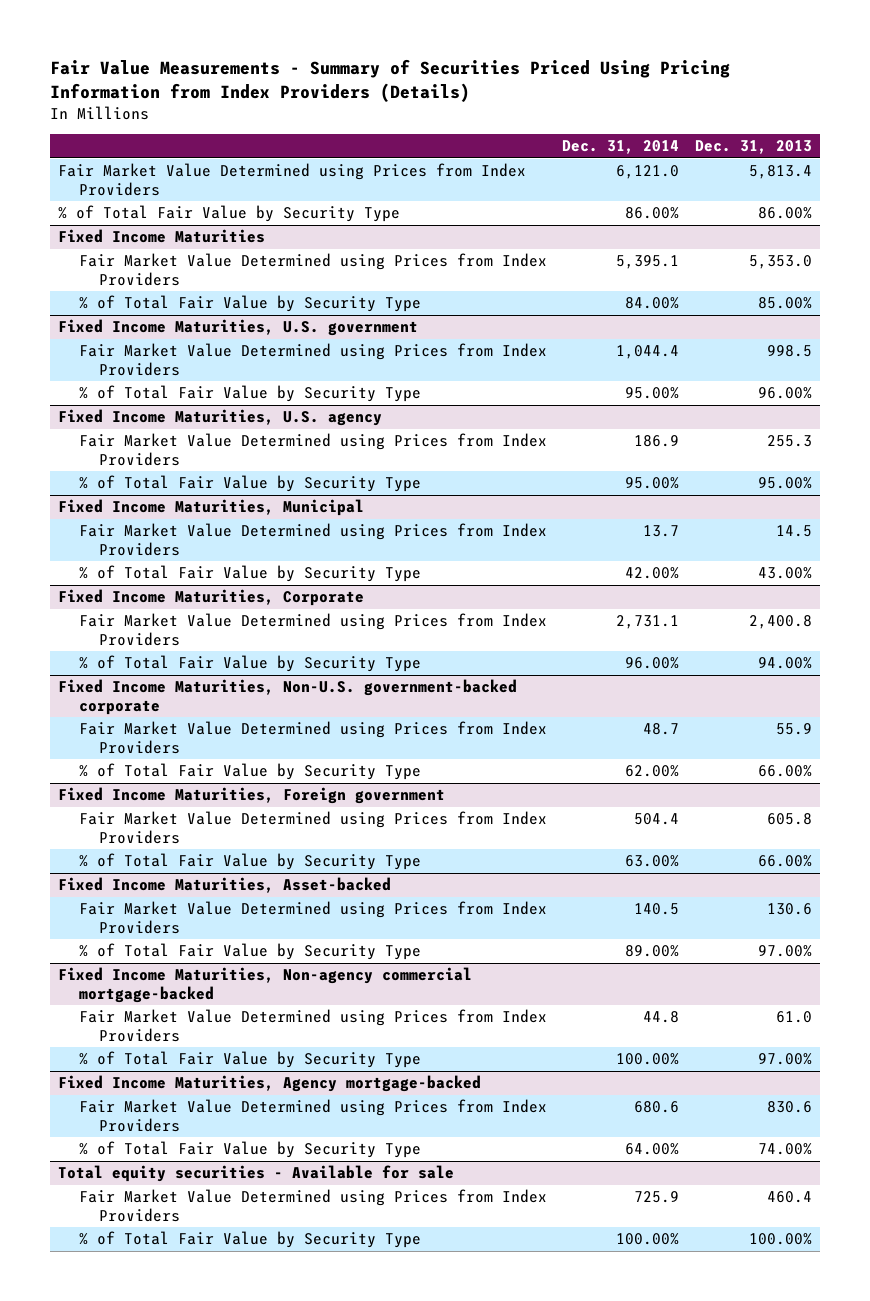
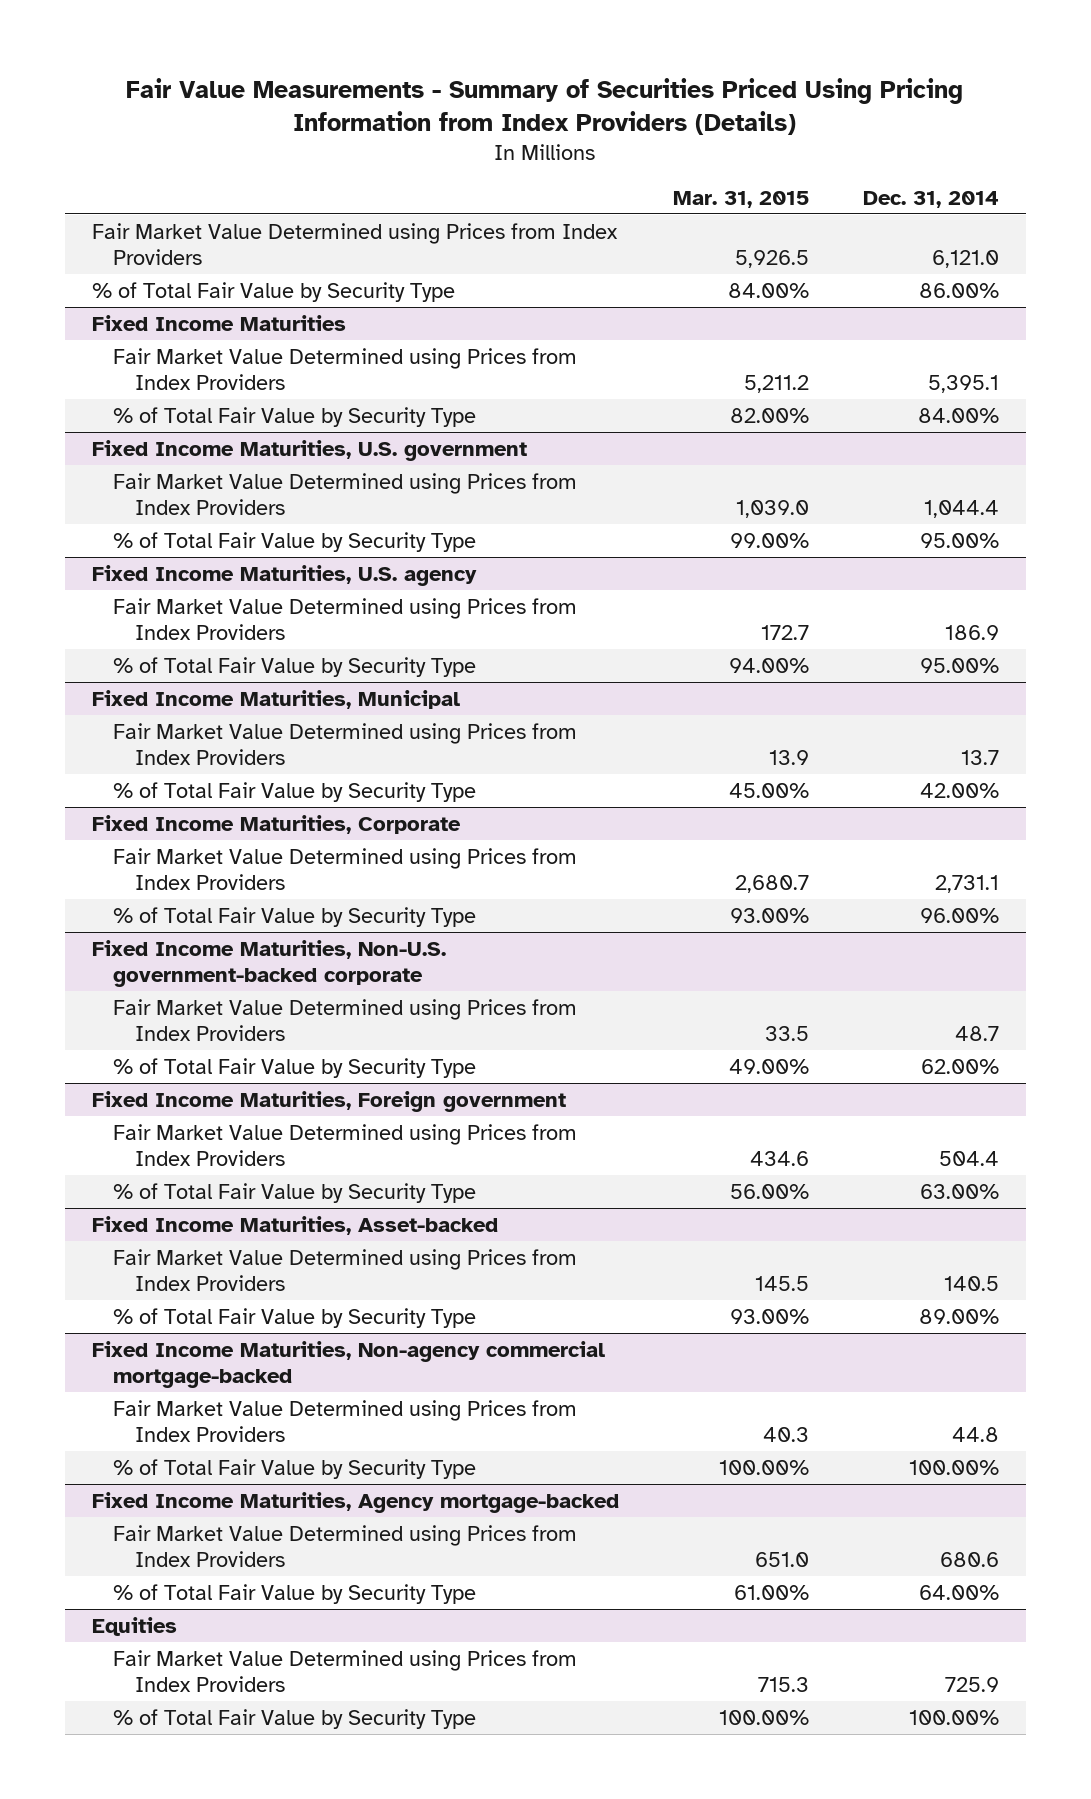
[694,140,812,155] Dec. 31, 2013 -> none
none -> [672,190,809,208] Mar. 31, 2015
[58,1165,455,1183] Total equity securities - Available for sale -> [91,1616,177,1636] Equities

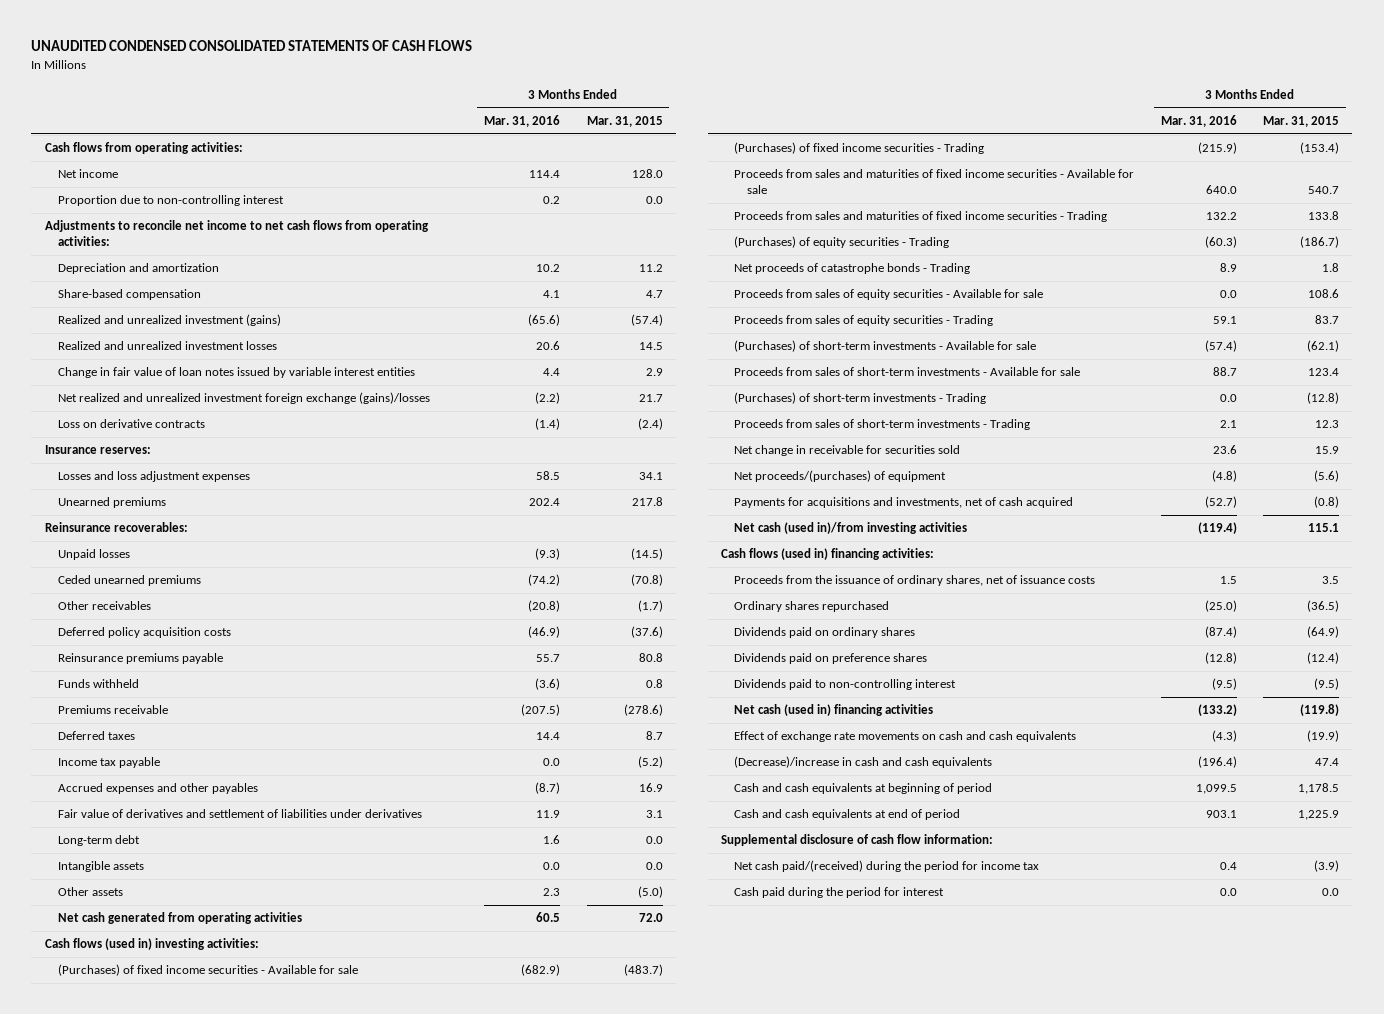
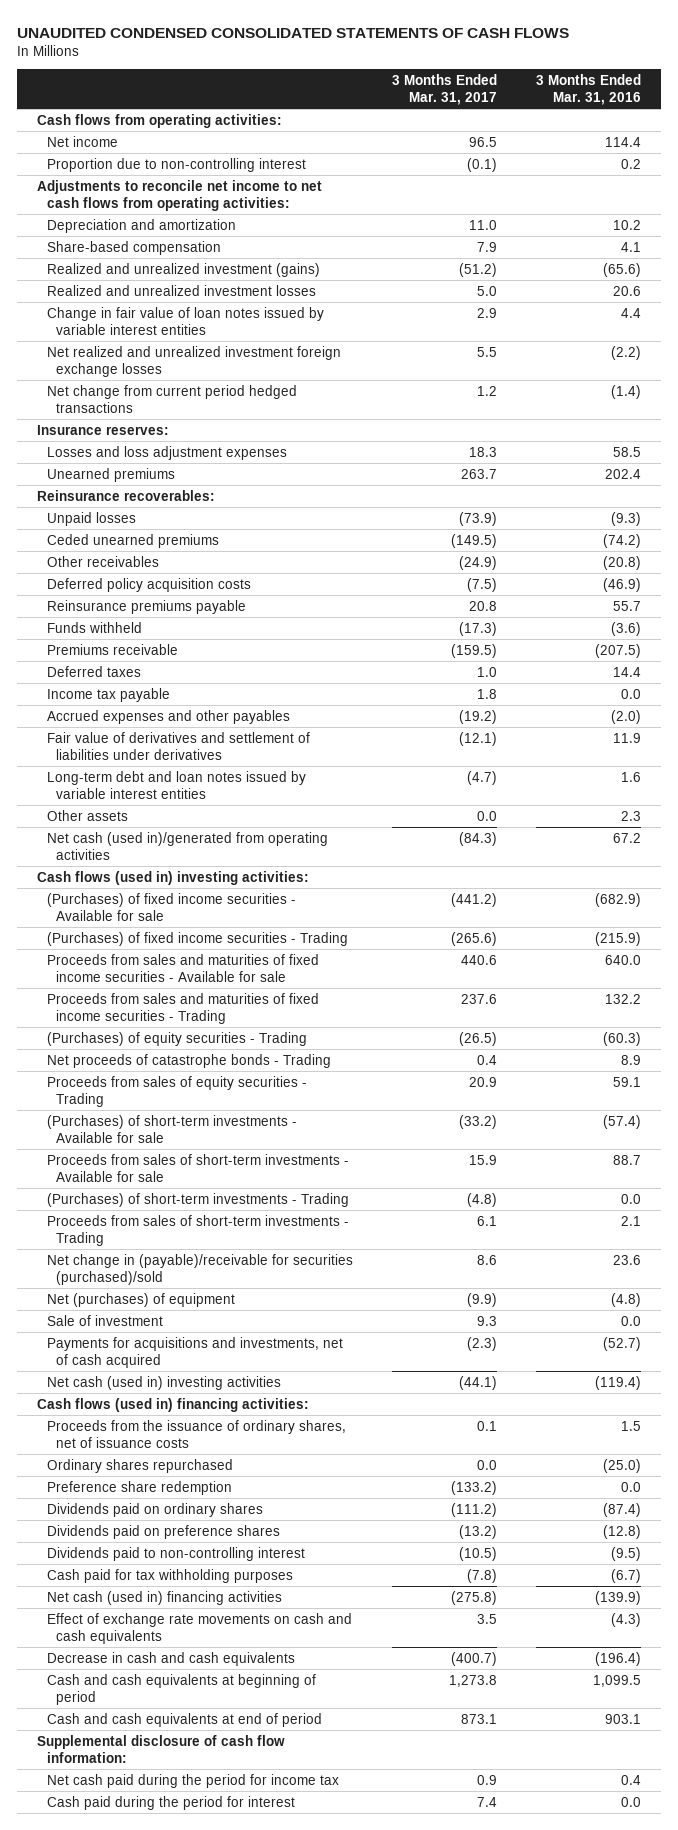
[586,115,663,127] Mar. 31, 2015 -> none
none -> [391,73,497,105] 3 Months Ended Mar. 31, 2017
[57,392,430,405] Net realized and unrealized investment foreign exchange (gains)/losses -> [46,345,341,377] Net realized and unrealized investment foreign exchange losses
[57,419,205,429] Loss on derivative contracts -> [46,384,297,413] Net change from current period hedged transactions
[535,782,561,795] (8.7) -> [611,709,642,724] (2.0)
[57,861,144,873] Intangible assets -> none
[57,835,140,847] Long-term debt -> [46,770,306,799] Long-term debt and loan notes issued by variable interest entities
[57,912,302,925] Net cash generated from operating activities -> [46,831,328,860] Net cash (used in)/generated from operating activities
[536,912,561,923] 60.5 -> [613,832,642,843] 67.2
[734,289,1044,301] Proceeds from sales of equity securities - Available for sale -> none
[734,445,961,457] Net change in receivable for securities sold -> [46,1253,353,1285] Net change in (payable)/receivable for securities (purchased)/sold
[734,470,947,483] Net proceeds/(purchases) of equipment -> [46,1292,235,1307] Net (purchases) of equipment
none -> [46,1314,163,1326] Sale of investment
[734,522,968,535] Net cash (used in)/from investing activities -> [46,1375,281,1390] Net cash (used in) investing activities
none -> [46,1480,232,1495] Preference share redemption
none -> [46,1568,293,1583] Cash paid for tax withholding purposes
[1197,704,1237,717] (133.2) -> [595,1590,642,1605] (139.9)
[734,756,993,769] (Decrease)/increase in cash and cash equivalents -> [46,1651,295,1666] Decrease in cash and cash equivalents
[734,860,1040,873] Net cash paid/(received) during the period for income tax -> [46,1773,339,1788] Net cash paid during the period for income tax

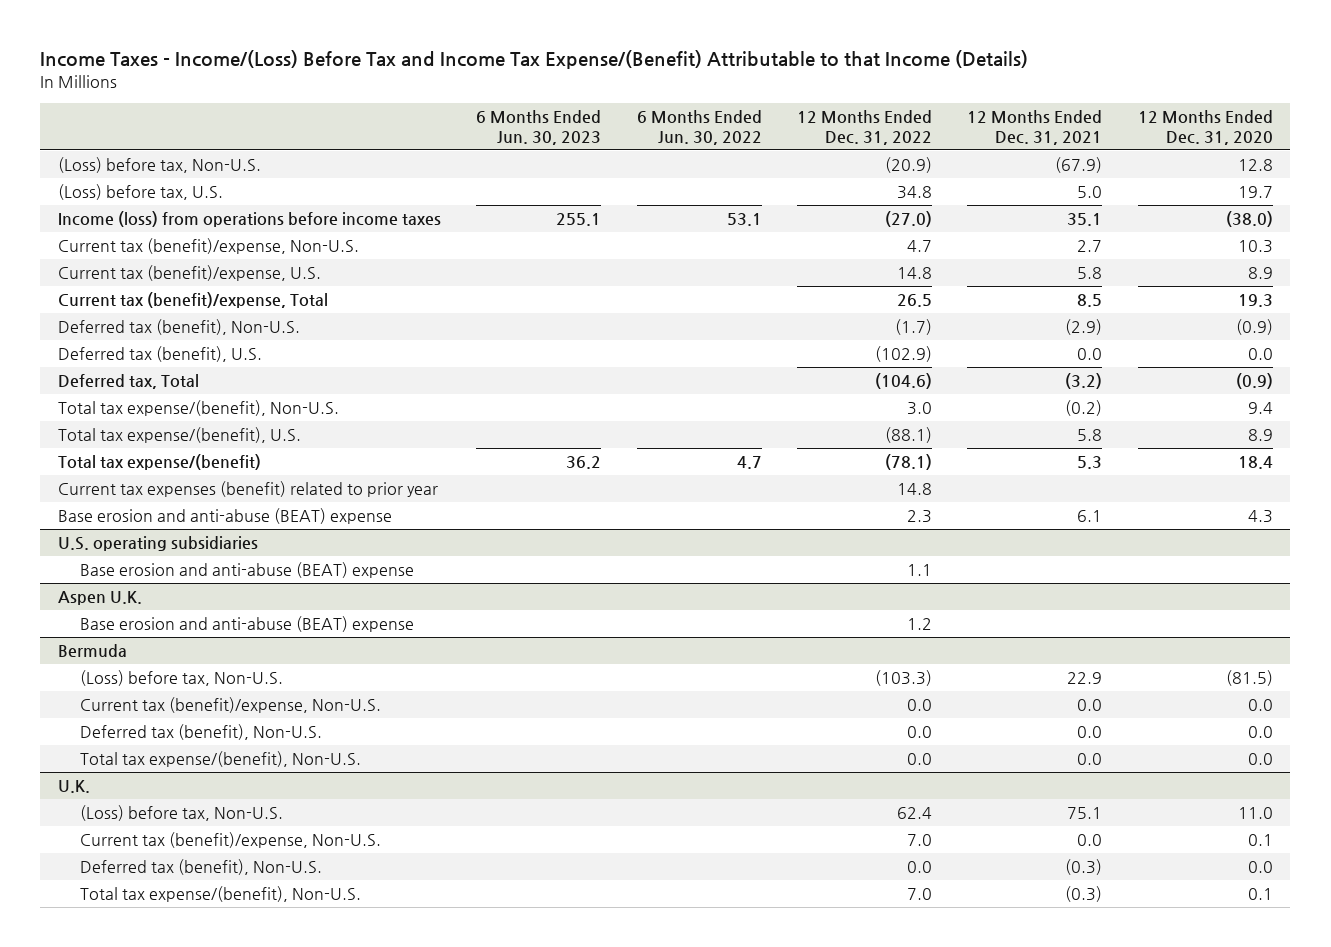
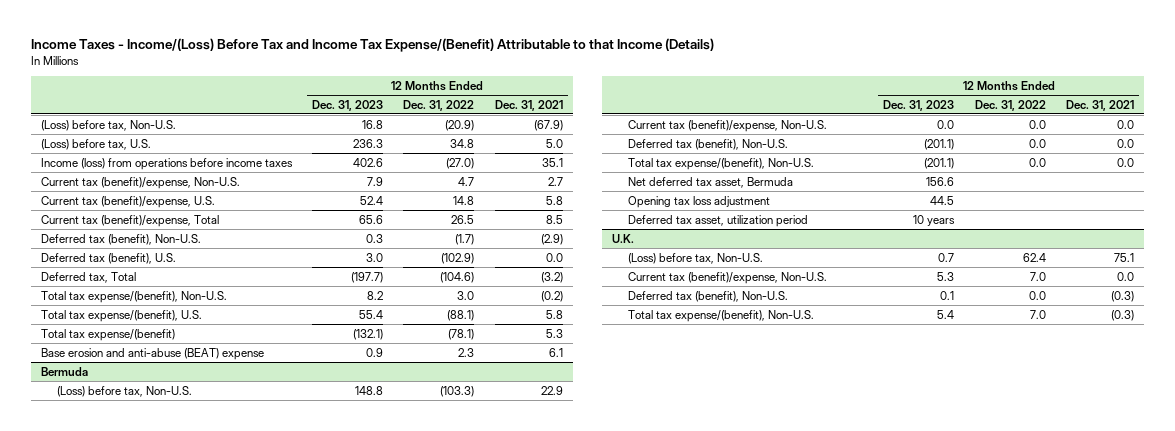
[476,110,602,145] 6 Months Ended Jun. 30, 2023 -> none
[636,110,762,145] 6 Months Ended Jun. 30, 2022 -> none
[1137,110,1273,145] 12 Months Ended Dec. 31, 2020 -> none
none -> [312,99,384,111] Dec. 31, 2023
[58,481,439,498] Current tax expenses (benefit) related to prior year -> none
[58,536,259,552] U.S. operating subsidiaries -> none
[79,562,414,579] Base erosion and anti-abuse (BEAT) expense -> none
[58,591,143,606] Aspen U.K. -> none
[79,616,414,633] Base erosion and anti-abuse (BEAT) expense -> none
none -> [628,176,794,188] Net deferred tax asset, Bermuda
none -> [628,195,771,208] Opening tax loss adjustment
none -> [628,214,809,227] Deferred tax asset, utilization period

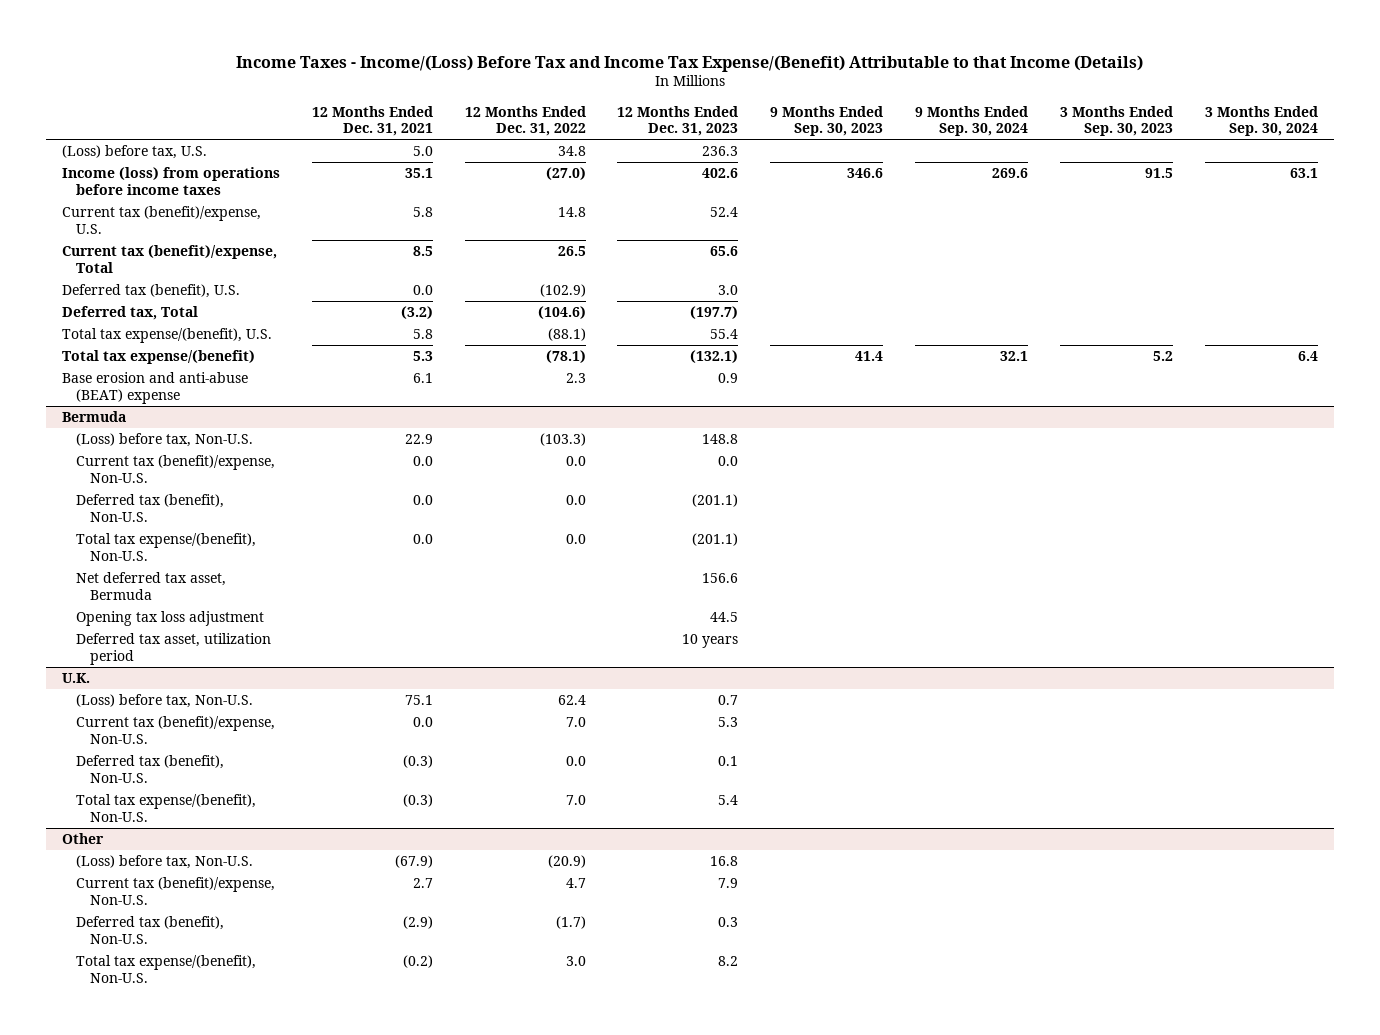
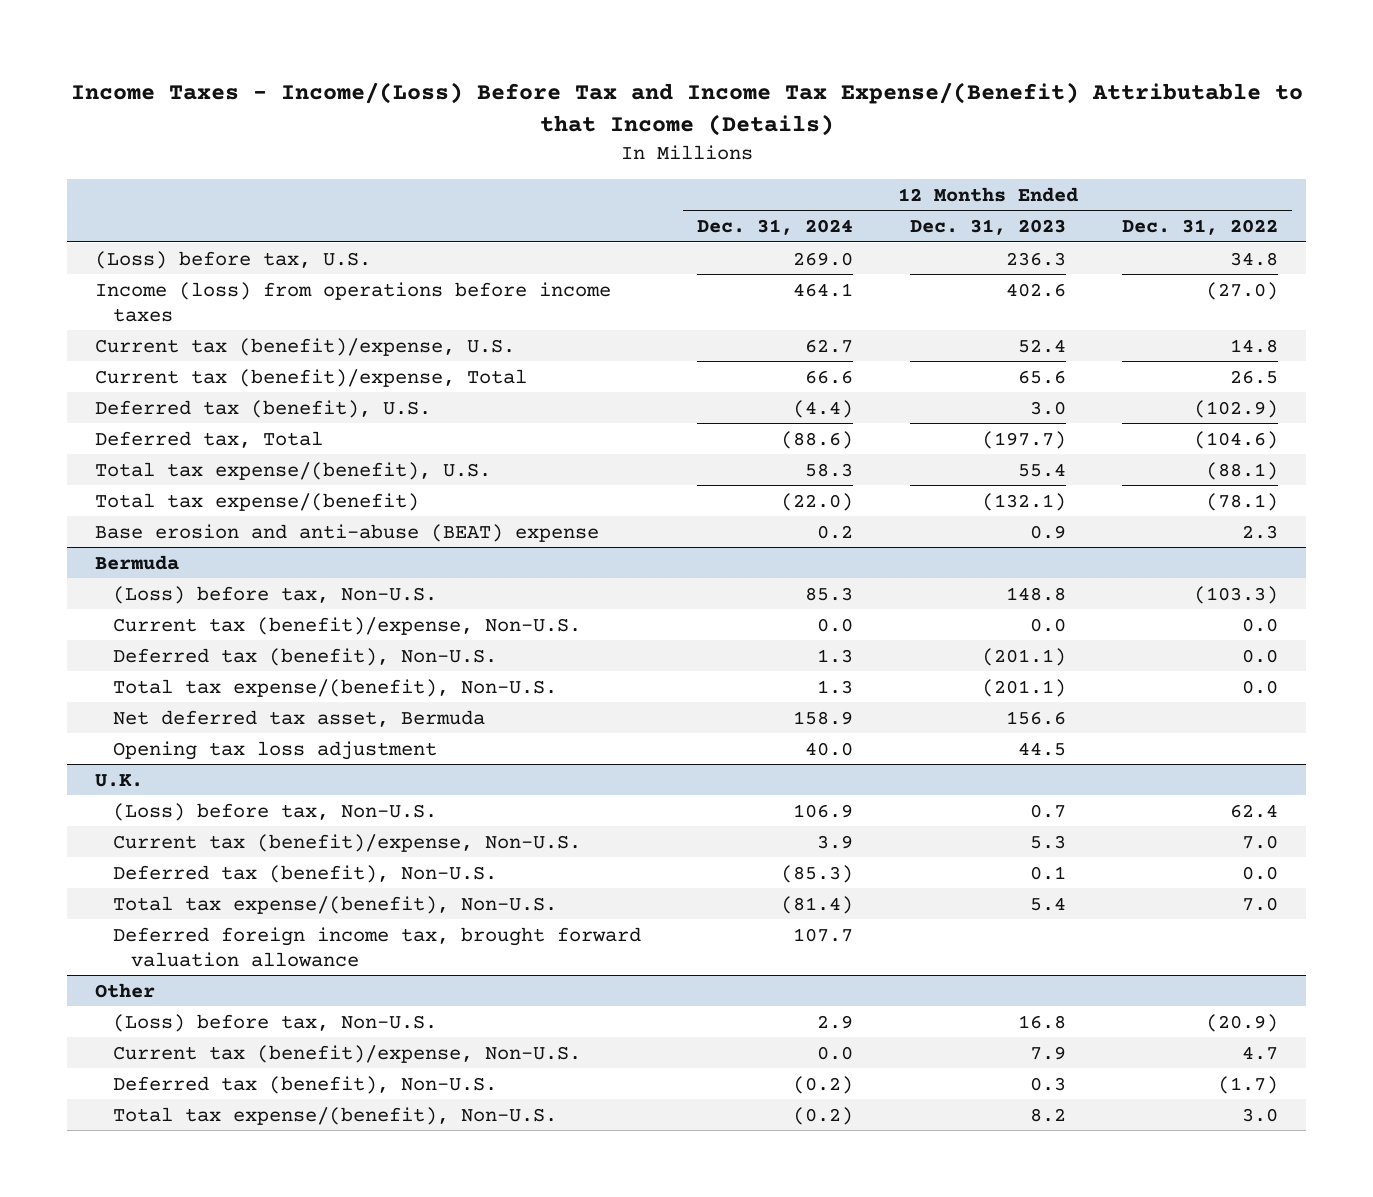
[311,105,433,137] 12 Months Ended Dec. 31, 2021 -> none
[770,105,884,137] 9 Months Ended Sep. 30, 2023 -> none
[915,105,1029,137] 9 Months Ended Sep. 30, 2024 -> none
[1060,105,1174,137] 3 Months Ended Sep. 30, 2023 -> none
[1204,105,1318,137] 3 Months Ended Sep. 30, 2024 -> none
none -> [697,219,854,236] Dec. 31, 2024
[75,633,271,665] Deferred tax asset, utilization period -> none
none -> [113,926,642,967] Deferred foreign income tax, brought forward valuation allowance

